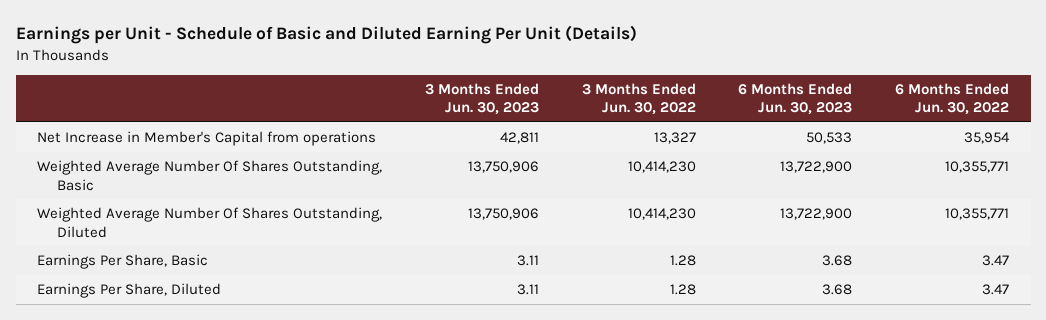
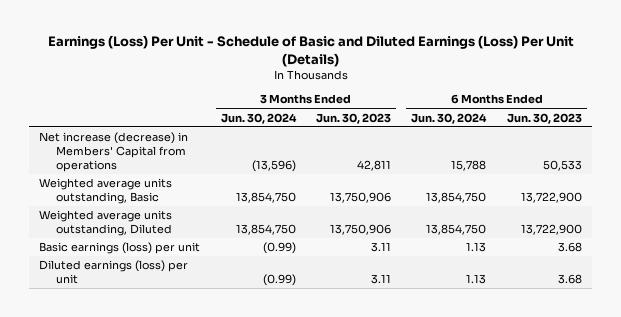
[15,25,637,45] Earnings per Unit - Schedule of Basic and Diluted Earning Per Unit (Details) -> [47,35,574,67] Earnings (Loss) Per Unit - Schedule of Basic and Diluted Earnings (Loss) Per Unit (Details)
[581,82,696,116] 3 Months Ended Jun. 30, 2022 -> none
[895,82,1010,116] 6 Months Ended Jun. 30, 2022 -> none
none -> [220,112,297,124] Jun. 30, 2024
none -> [411,112,488,124] Jun. 30, 2024
[36,131,376,147] Net Increase in Member's Capital from operations -> [39,132,189,173] Net increase (decrease) in Members' Capital from operations
[36,160,382,191] Weighted Average Number Of Shares Outstanding, Basic -> [39,178,173,205] Weighted average units outstanding, Basic
[36,207,382,238] Weighted Average Number Of Shares Outstanding, Diluted -> [39,210,173,237] Weighted average units outstanding, Diluted
[36,254,208,270] Earnings Per Share, Basic -> [39,242,201,255] Basic earnings (loss) per unit
[36,283,221,299] Earnings Per Share, Diluted -> [39,260,189,285] Diluted earnings (loss) per unit

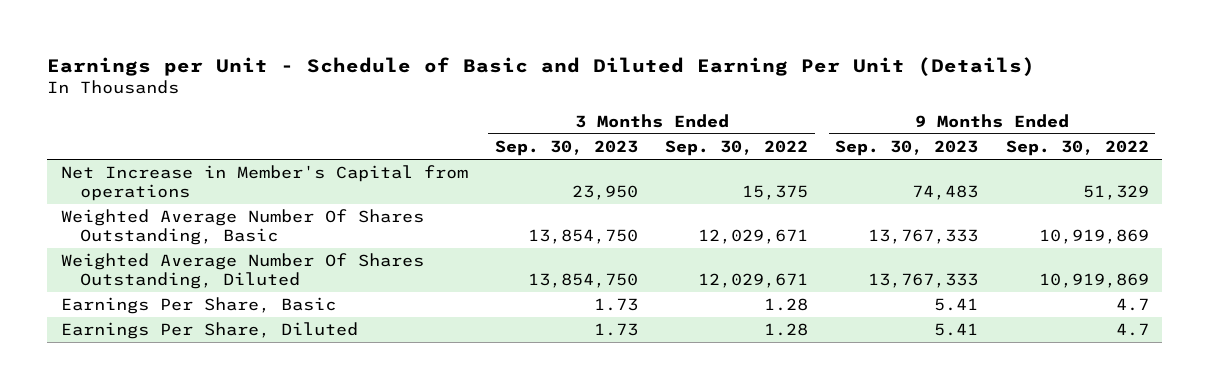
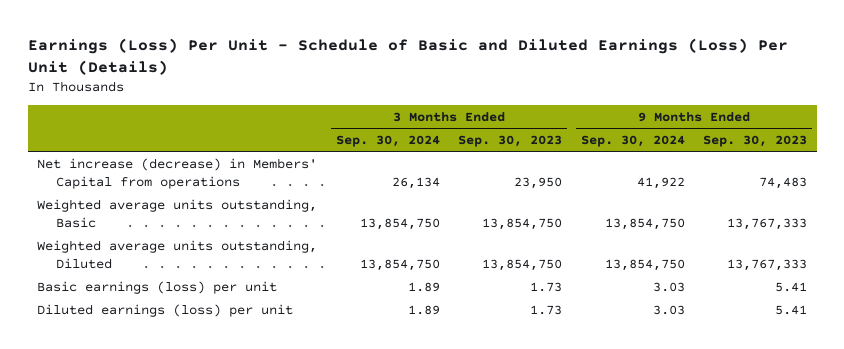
[47,56,1036,76] Earnings per Unit - Schedule of Basic and Diluted Earning Per Unit (Details) -> [27,37,788,75] Earnings (Loss) Per Unit - Schedule of Basic and Diluted Earnings (Loss) Per Unit (Details)
[665,140,809,157] Sep. 30, 2022 -> none
[1005,140,1149,157] Sep. 30, 2022 -> none
none -> [335,135,440,148] Sep. 30, 2024
none -> [580,135,685,148] Sep. 30, 2024
[60,165,468,202] Net Increase in Member's Capital from operations -> [36,157,317,189] Net increase (decrease) in Members' Capital from operations
[60,209,424,246] Weighted Average Number Of Shares Outstanding, Basic -> [36,198,317,228] Weighted average units outstanding, Basic
[60,253,424,290] Weighted Average Number Of Shares Outstanding, Diluted -> [36,239,317,269] Weighted average units outstanding, Diluted
[60,297,336,315] Earnings Per Share, Basic -> [36,280,277,294] Basic earnings (loss) per unit
[60,322,358,340] Earnings Per Share, Diluted -> [36,303,293,317] Diluted earnings (loss) per unit

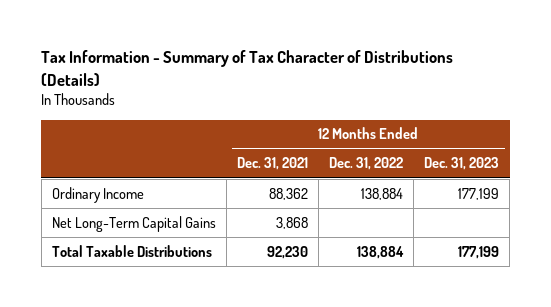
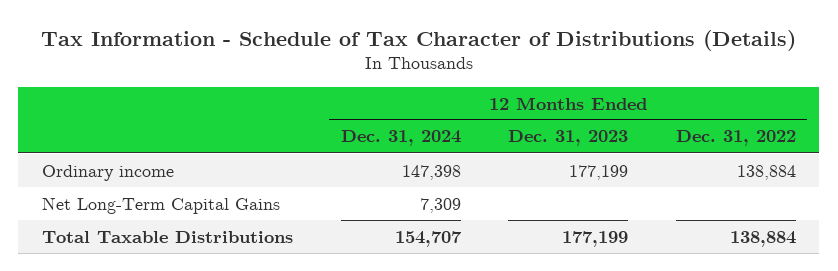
[41,50,454,86] Tax Information - Summary of Tax Character of Distributions (Details) -> [40,29,796,51] Tax Information - Schedule of Tax Character of Distributions (Details)
[236,157,308,171] Dec. 31, 2021 -> none
none -> [340,130,461,147] Dec. 31, 2024
[51,186,144,203] Ordinary Income -> [42,164,175,181] Ordinary income

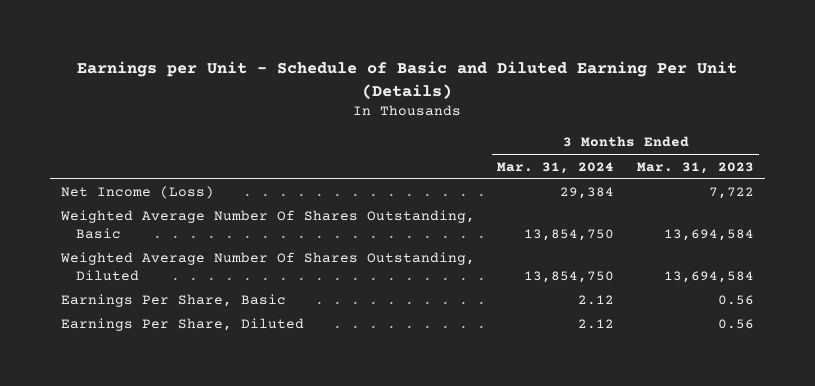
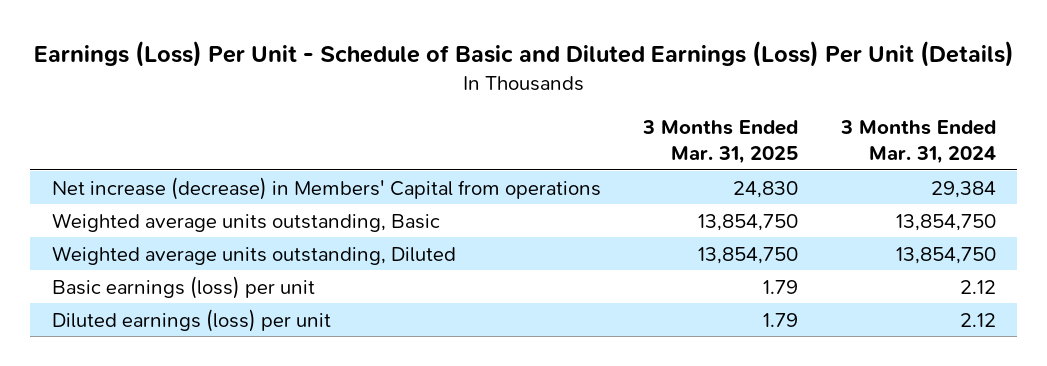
[77,60,738,99] Earnings per Unit - Schedule of Basic and Diluted Earning Per Unit (Details) -> [33,41,1014,68] Earnings (Loss) Per Unit - Schedule of Basic and Diluted Earnings (Loss) Per Unit (Details)
[636,161,754,174] Mar. 31, 2023 -> none
none -> [642,120,799,165] 3 Months Ended Mar. 31, 2025
[61,186,215,200] Net Income (Loss) -> [51,176,601,200] Net increase (decrease) in Members' Capital from operations
[60,210,476,240] Weighted Average Number Of Shares Outstanding, Basic -> [51,212,440,232] Weighted average units outstanding, Basic
[60,252,476,282] Weighted Average Number Of Shares Outstanding, Diluted -> [51,245,456,265] Weighted average units outstanding, Diluted
[61,294,287,308] Earnings Per Share, Basic -> [51,275,315,299] Basic earnings (loss) per unit
[61,318,305,332] Earnings Per Share, Diluted -> [51,308,331,332] Diluted earnings (loss) per unit

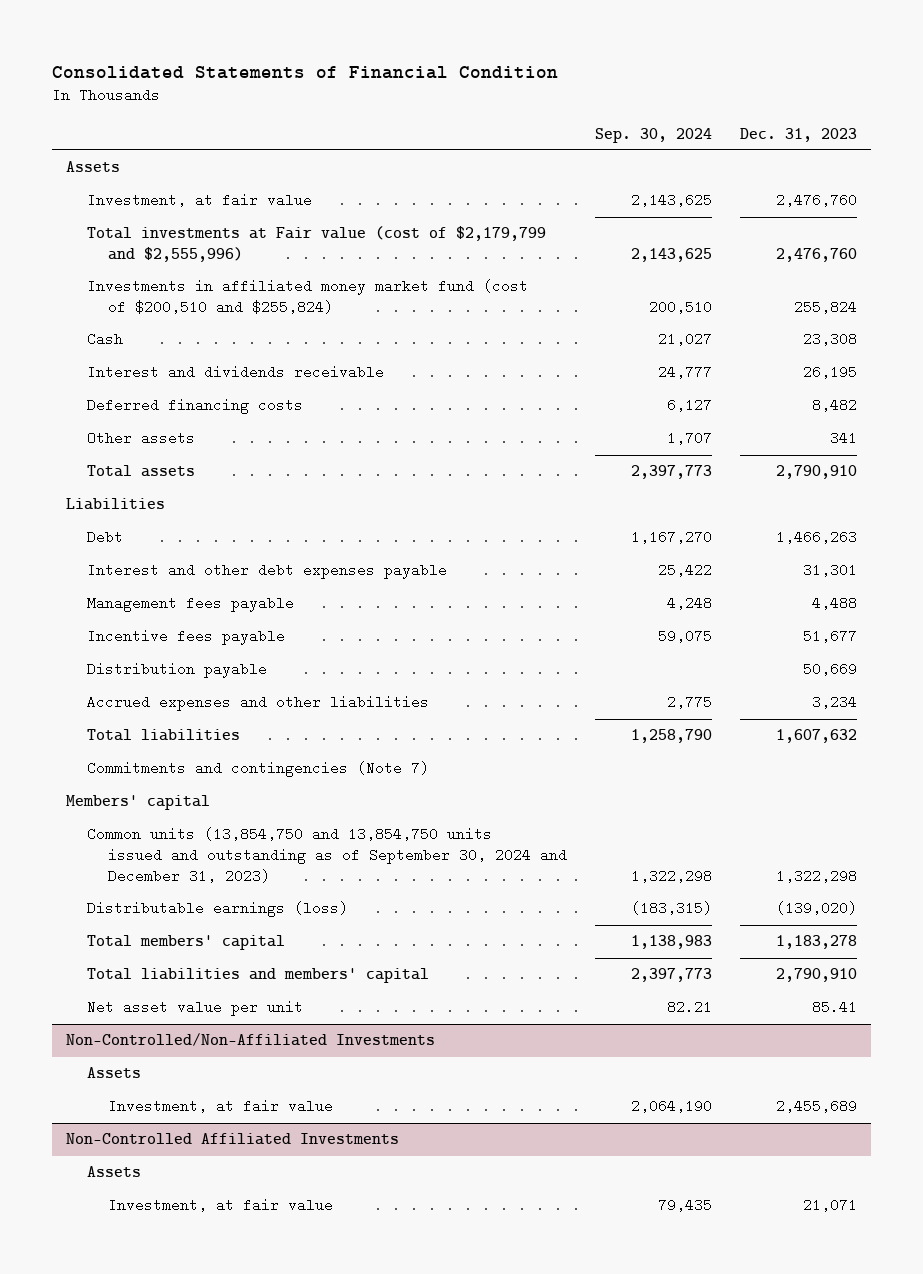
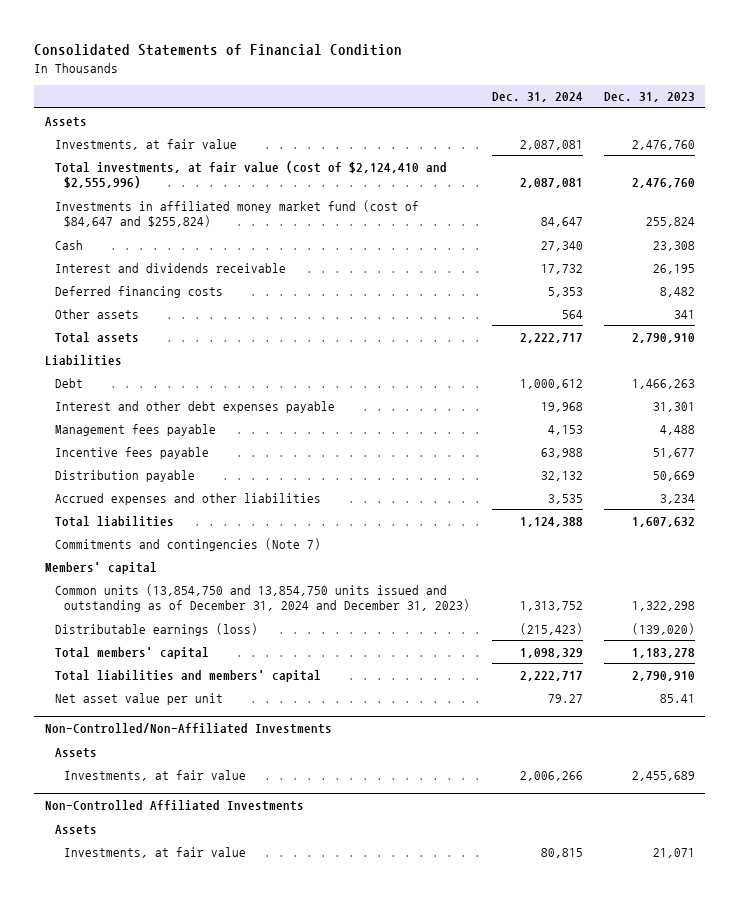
[595,127,713,143] Sep. 30, 2024 -> none
none -> [491,92,583,103] Dec. 31, 2024
[86,193,312,208] Investment, at fair value -> [54,138,237,150] Investments, at fair value
[86,226,546,263] Total investments at Fair value (cost of $2,179,799 and $2,555,996) -> [54,160,447,189] Total investments, at fair value (cost of $2,124,410 and $2,555,996)
[86,279,528,315] Investments in affiliated money market fund (cost of $200,510 and $255,824) -> [54,199,419,228] Investments in affiliated money market fund (cost of $84,647 and $255,824)
[86,827,568,883] Common units (13,854,750 and 13,854,750 units issued and outstanding as of September 30, 2024 and December 31, 2023) -> [54,583,471,613] Common units (13,854,750 and 13,854,750 units issued and outstanding as of December 31, 2024 and December 31, 2023)
[108,1099,334,1114] Investment, at fair value -> [64,769,247,781] Investments, at fair value
[108,1198,334,1213] Investment, at fair value -> [64,846,247,858] Investments, at fair value

